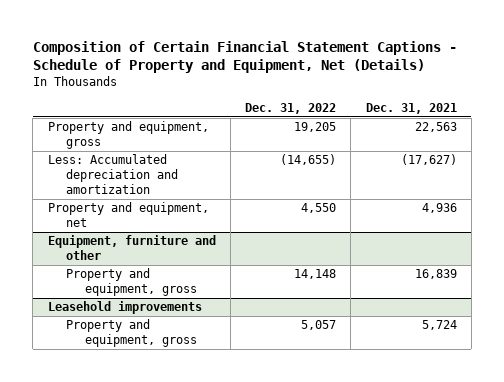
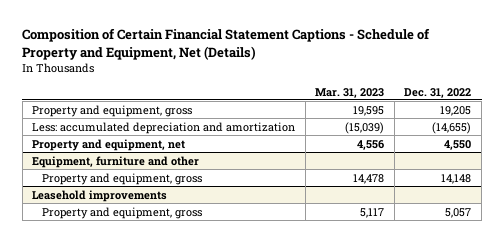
[365,103,457,115] Dec. 31, 2021 -> none
none -> [315,87,385,98] Mar. 31, 2023
[47,154,179,195] Less: Accumulated depreciation and amortization -> [32,121,296,134] Less: accumulated depreciation and amortization

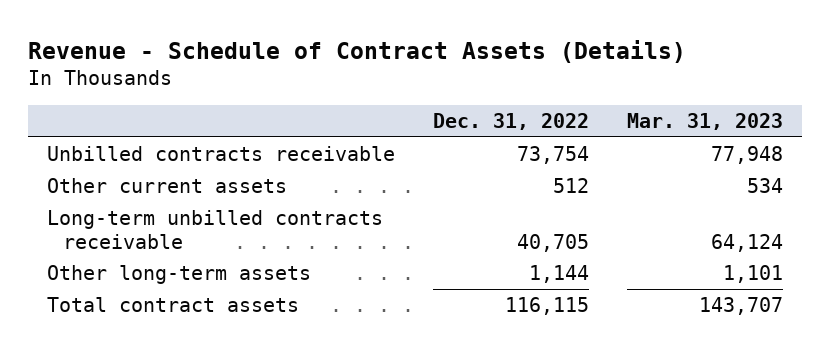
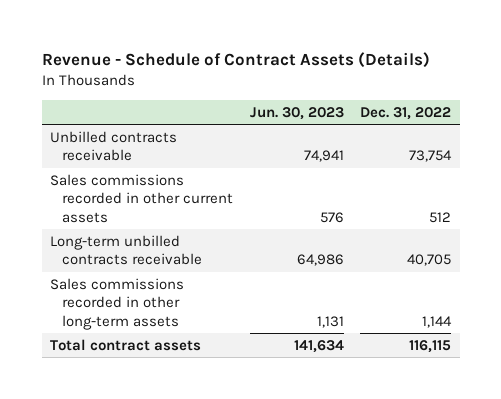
[627,113,784,131] Mar. 31, 2023 -> none
none -> [249,106,344,120] Jun. 30, 2023
[47,177,288,193] Other current assets -> [50,173,234,223] Sales commissions recorded in other current assets
[47,264,312,284] Other long-term assets -> [50,277,185,330] Sales commissions recorded in other long-term assets

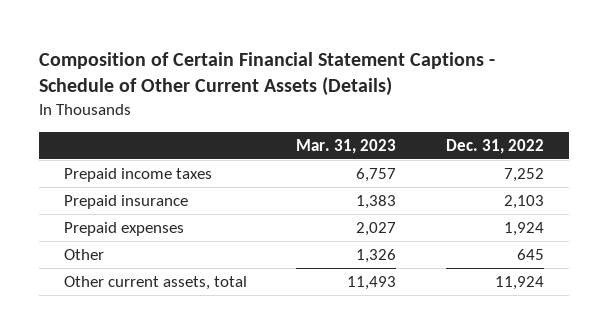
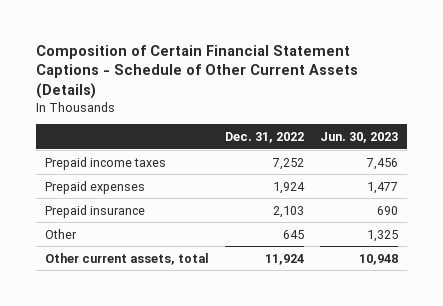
[296,138,397,154] Mar. 31, 2023 -> none
none -> [320,131,399,143] Jun. 30, 2023
[63,195,188,210] Prepaid insurance -> [44,204,145,218] Prepaid insurance

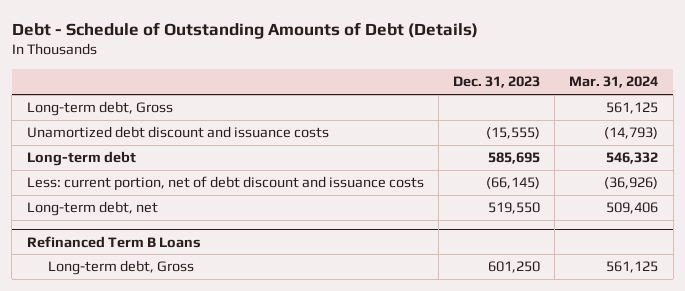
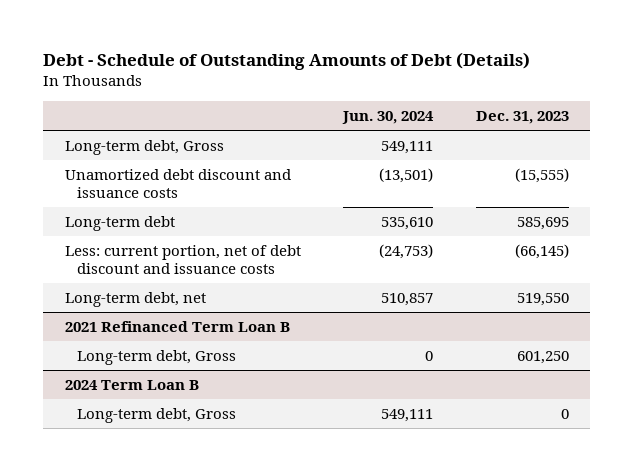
[569,76,659,89] Mar. 31, 2024 -> none
none -> [342,111,435,125] Jun. 30, 2024
[26,235,201,248] Refinanced Term B Loans -> [64,320,290,332] 2021 Refinanced Term Loan B
none -> [64,379,199,390] 2024 Term Loan B
none -> [77,407,237,423] Long-term debt, Gross

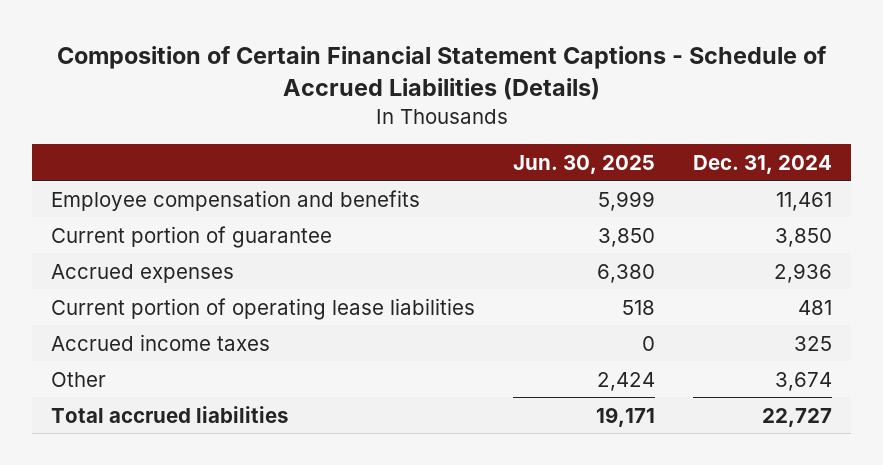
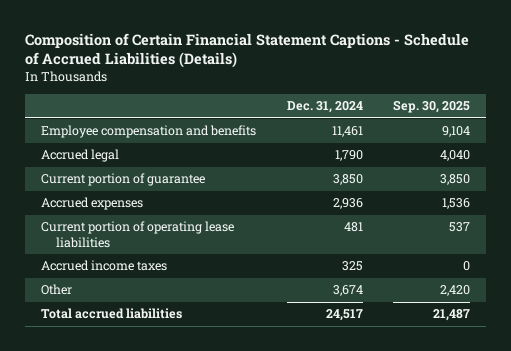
[513,154,656,174] Jun. 30, 2025 -> none
none -> [393,100,471,114] Sep. 30, 2025
none -> [40,149,119,163] Accrued legal
[762,407,833,427] 22,727 -> [325,309,363,322] 24,517

